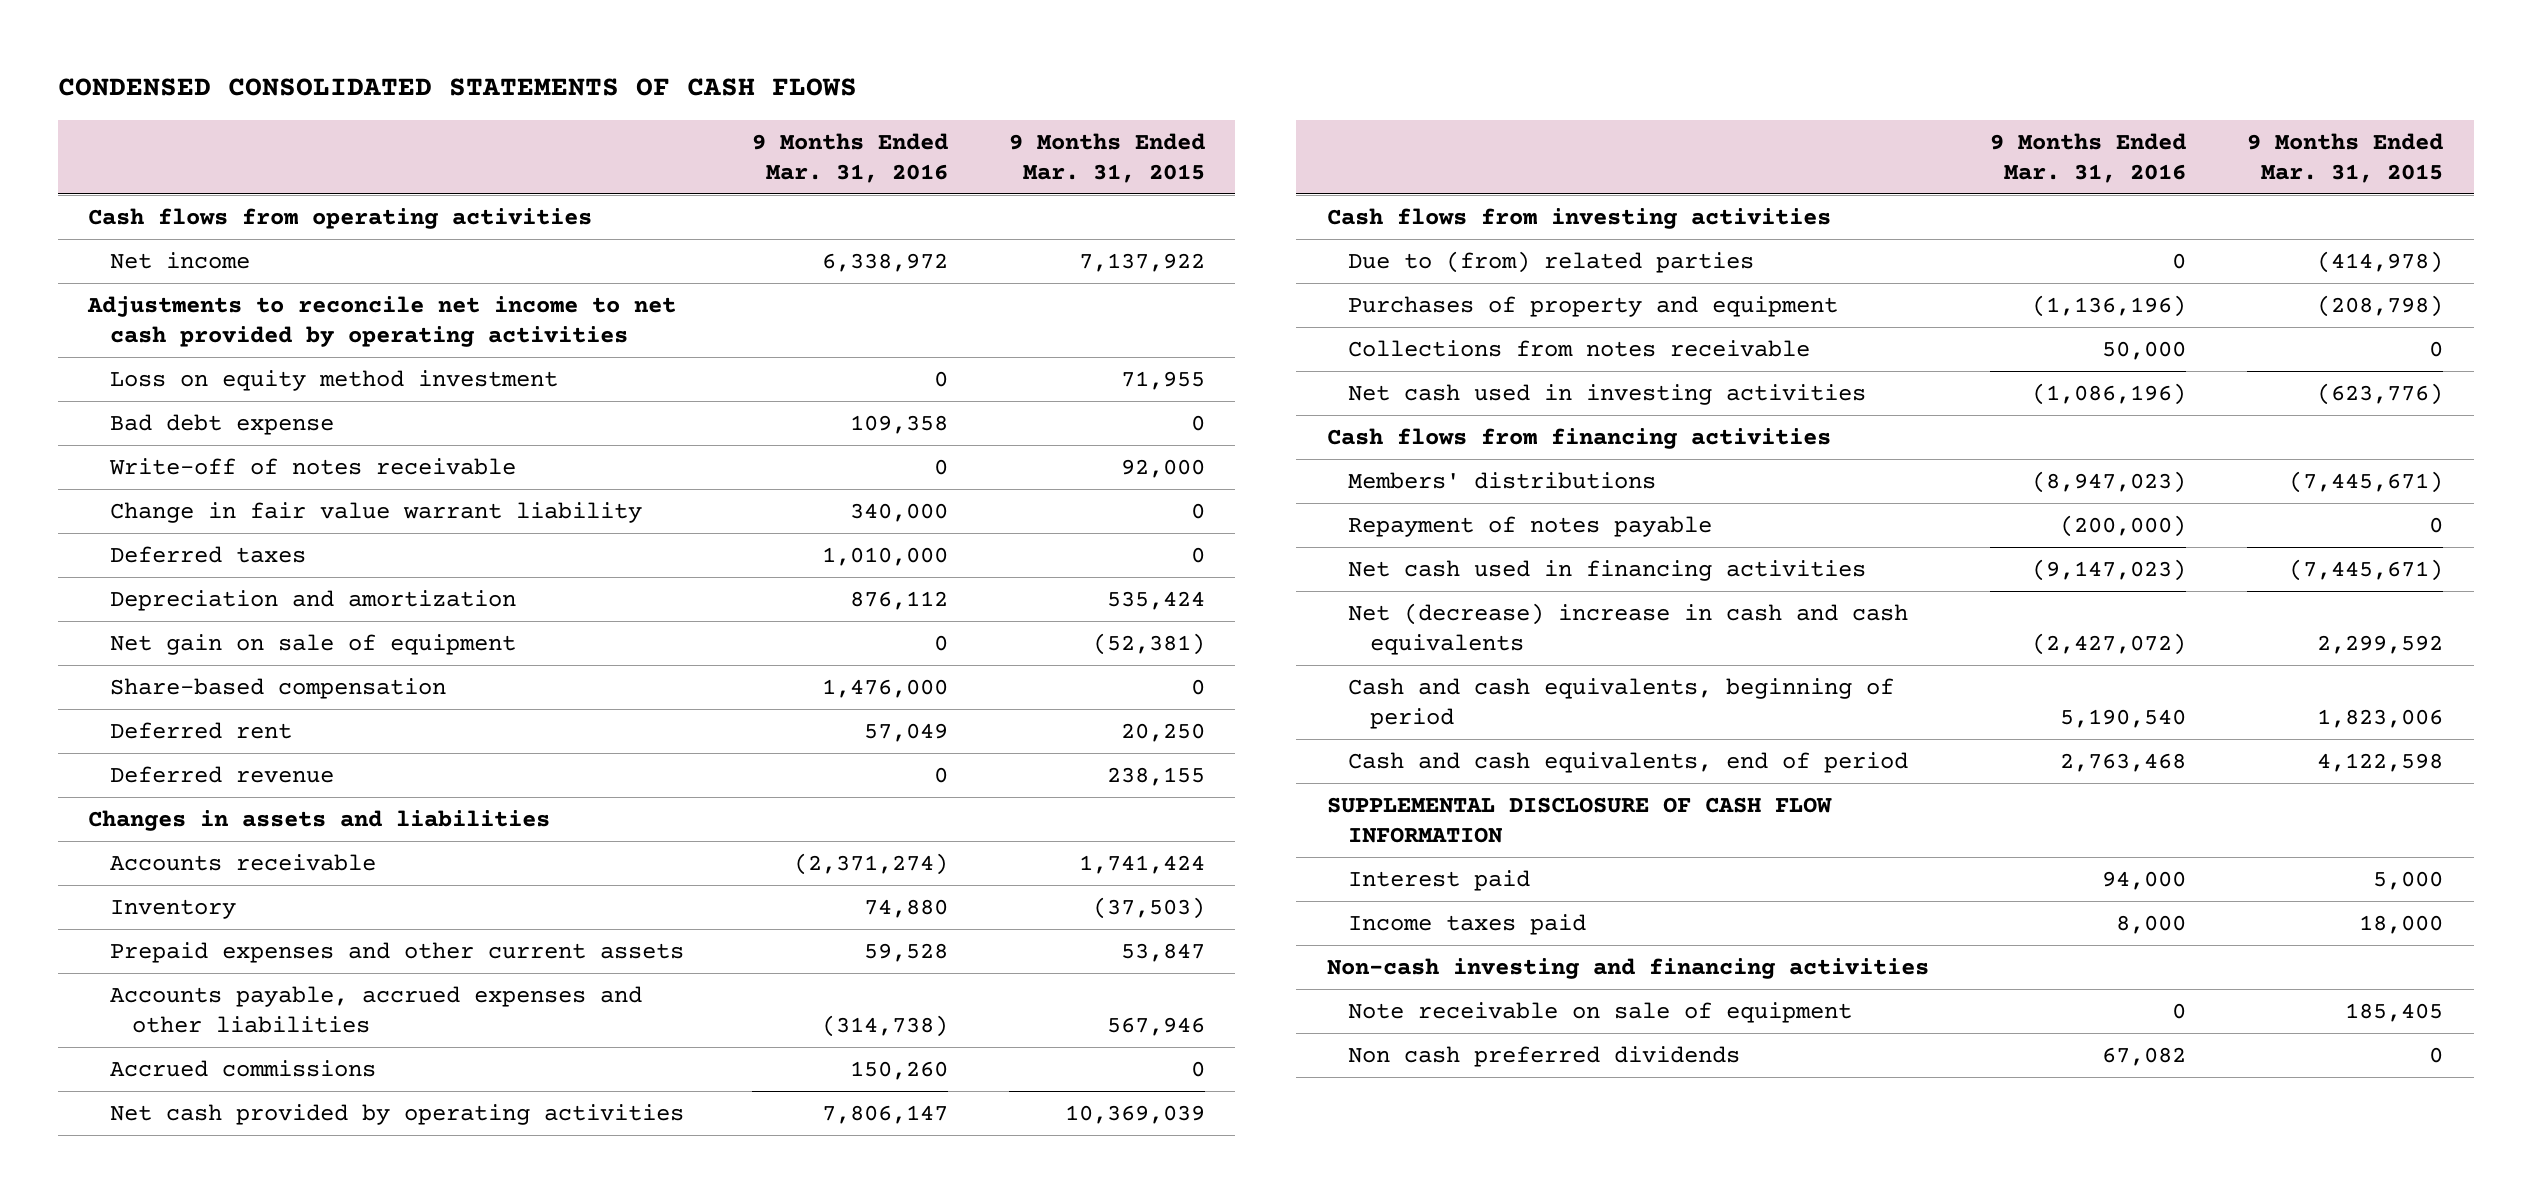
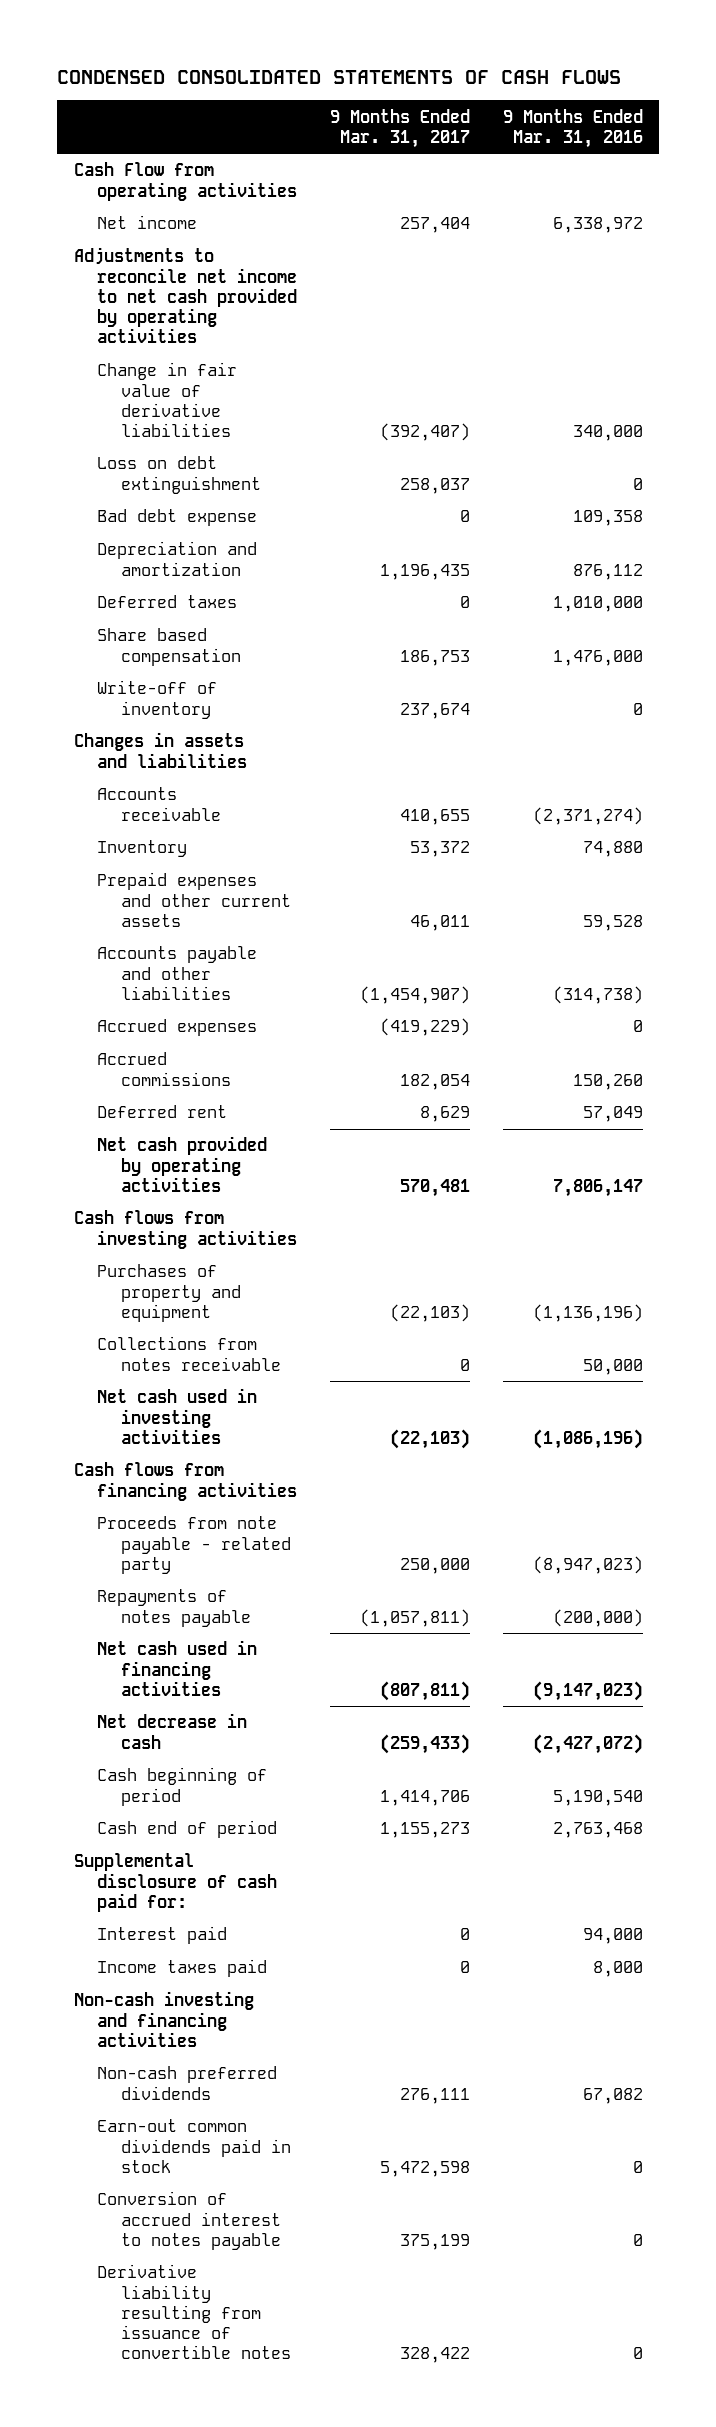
[1008,132,1205,183] 9 Months Ended Mar. 31, 2015 -> none
none -> [329,108,470,148] 9 Months Ended Mar. 31, 2017
[88,208,593,230] Cash flows from operating activities -> [73,162,298,201] Cash Flow from operating activities
[110,370,559,392] Loss on equity method investment -> none
none -> [97,362,238,438] Change in fair value of derivative liabilities
none -> [97,456,261,494] Loss on debt extinguishment
[109,458,517,476] Write-off of notes receivable -> none
[110,502,643,524] Change in fair value warrant liability -> none
[110,634,517,656] Net gain on sale of equipment -> none
[110,766,335,784] Deferred revenue -> none
[110,546,307,564] Deferred taxes -> [97,595,238,609] Deferred taxes
[110,678,447,700] Share-based compensation -> [97,628,241,666] Share based compensation
none -> [97,680,218,719] Write-off of inventory
[110,986,643,1034] Accounts payable, accrued expenses and other liabilities -> [97,946,258,1000] Accounts payable and other liabilities
none -> [97,1019,258,1037] Accrued expenses
[110,722,293,740] Deferred rent -> [97,1105,228,1119] Deferred rent
[1348,251,1755,274] Due to (from) related parties -> none
[1348,472,1657,490] Members' distributions -> [97,1516,291,1574] Proceeds from note payable - related party
[1348,516,1713,538] Repayment of notes payable -> [97,1589,251,1627] Repayments of notes payable
[1348,603,1909,656] Net (decrease) increase in cash and cash equivalents -> [97,1713,248,1749] Net decrease in cash
[1348,678,1895,730] Cash and cash equivalents, beginning of period -> [97,1767,268,1806] Cash beginning of period
[1348,752,1909,774] Cash and cash equivalents, end of period -> [97,1820,278,1839] Cash end of period
[1326,797,1832,844] SUPPLEMENTAL DISCLOSURE OF CASH FLOW INFORMATION -> [73,1853,278,1912] Supplemental disclosure of cash paid for:
[1348,1002,1853,1024] Note receivable on sale of equipment -> none
[1348,1046,1741,1068] Non cash preferred dividends -> [97,2066,278,2100] Non-cash preferred dividends
none -> [97,2119,291,2173] Earn-out common dividends paid in stock
none -> [97,2191,281,2250] Conversion of accrued interest to notes payable
none -> [97,2264,291,2360] Derivative liability resulting from issuance of convertible notes

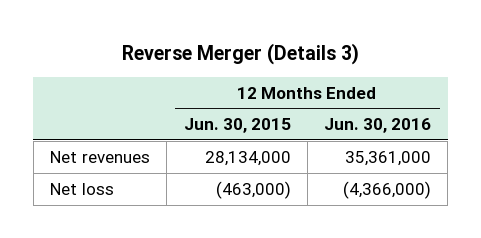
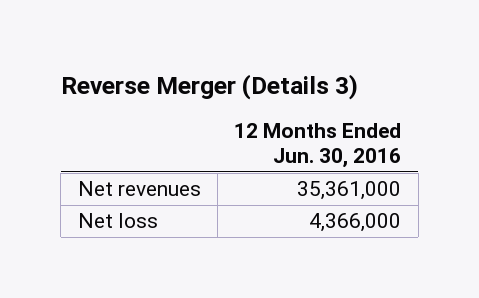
[183,118,291,134] Jun. 30, 2015 -> none
[343,180,432,199] (4,366,000) -> [309,213,402,233] 4,366,000

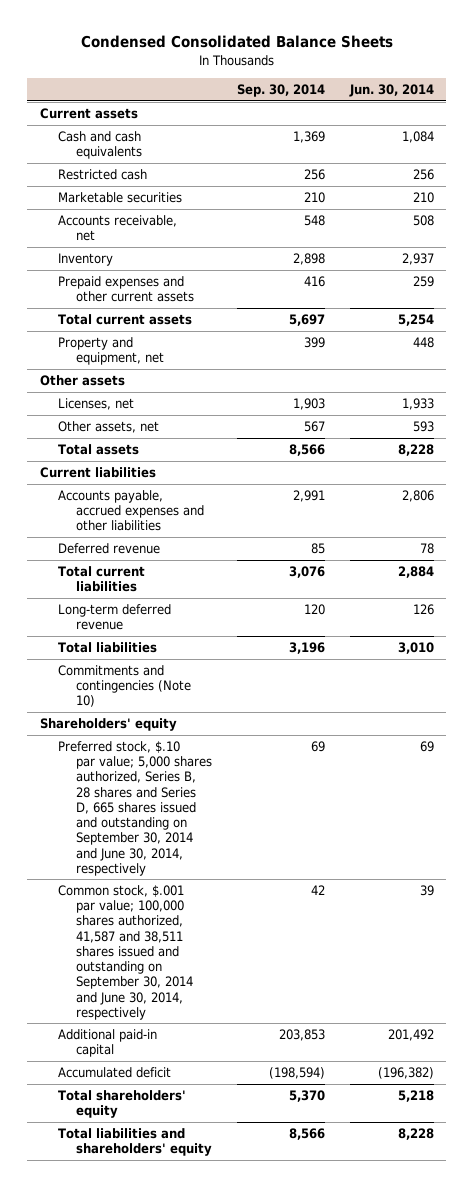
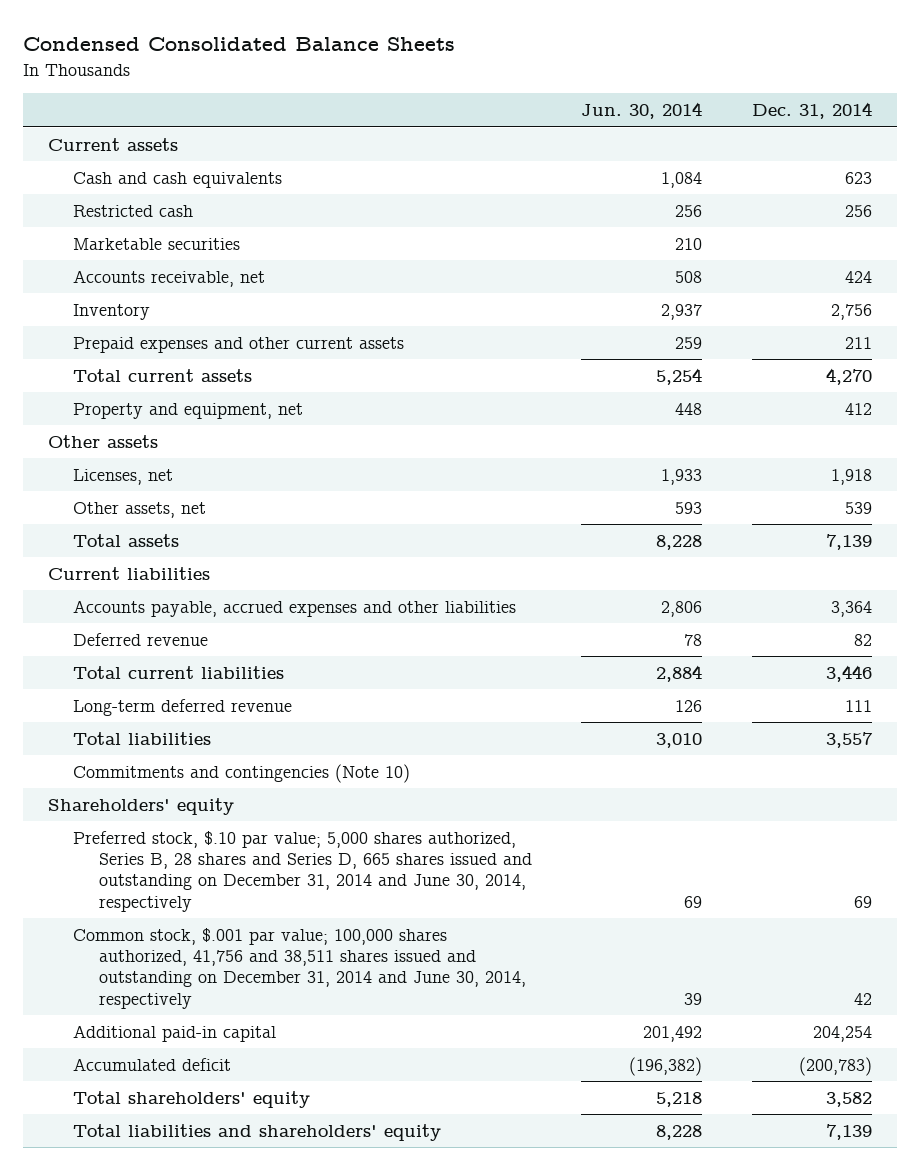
[237,84,326,98] Sep. 30, 2014 -> none
none -> [751,102,872,120] Dec. 31, 2014
[57,741,213,876] Preferred stock, $.10 par value; 5,000 shares authorized, Series B, 28 shares and Series D, 665 shares issued and outstanding on September 30, 2014 and June 30, 2014, respectively -> [73,830,532,912] Preferred stock, $.10 par value; 5,000 shares authorized, Series B, 28 shares and Series D, 665 shares issued and outstanding on December 31, 2014 and June 30, 2014, respectively
[57,885,194,1020] Common stock, $.001 par value; 100,000 shares authorized, 41,587 and 38,511 shares issued and outstanding on September 30, 2014 and June 30, 2014, respectively -> [73,927,526,1009] Common stock, $.001 par value; 100,000 shares authorized, 41,756 and 38,511 shares issued and outstanding on December 31, 2014 and June 30, 2014, respectively

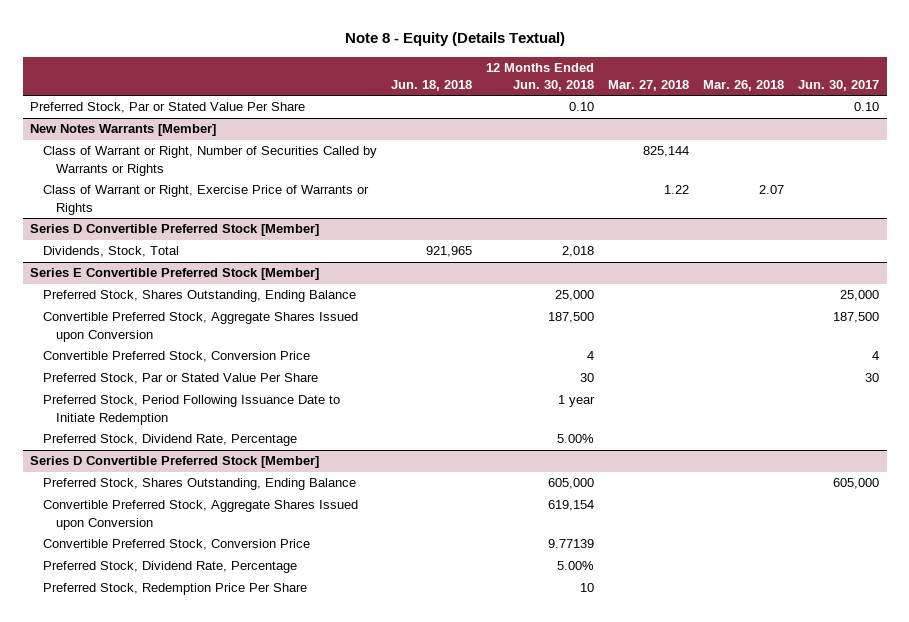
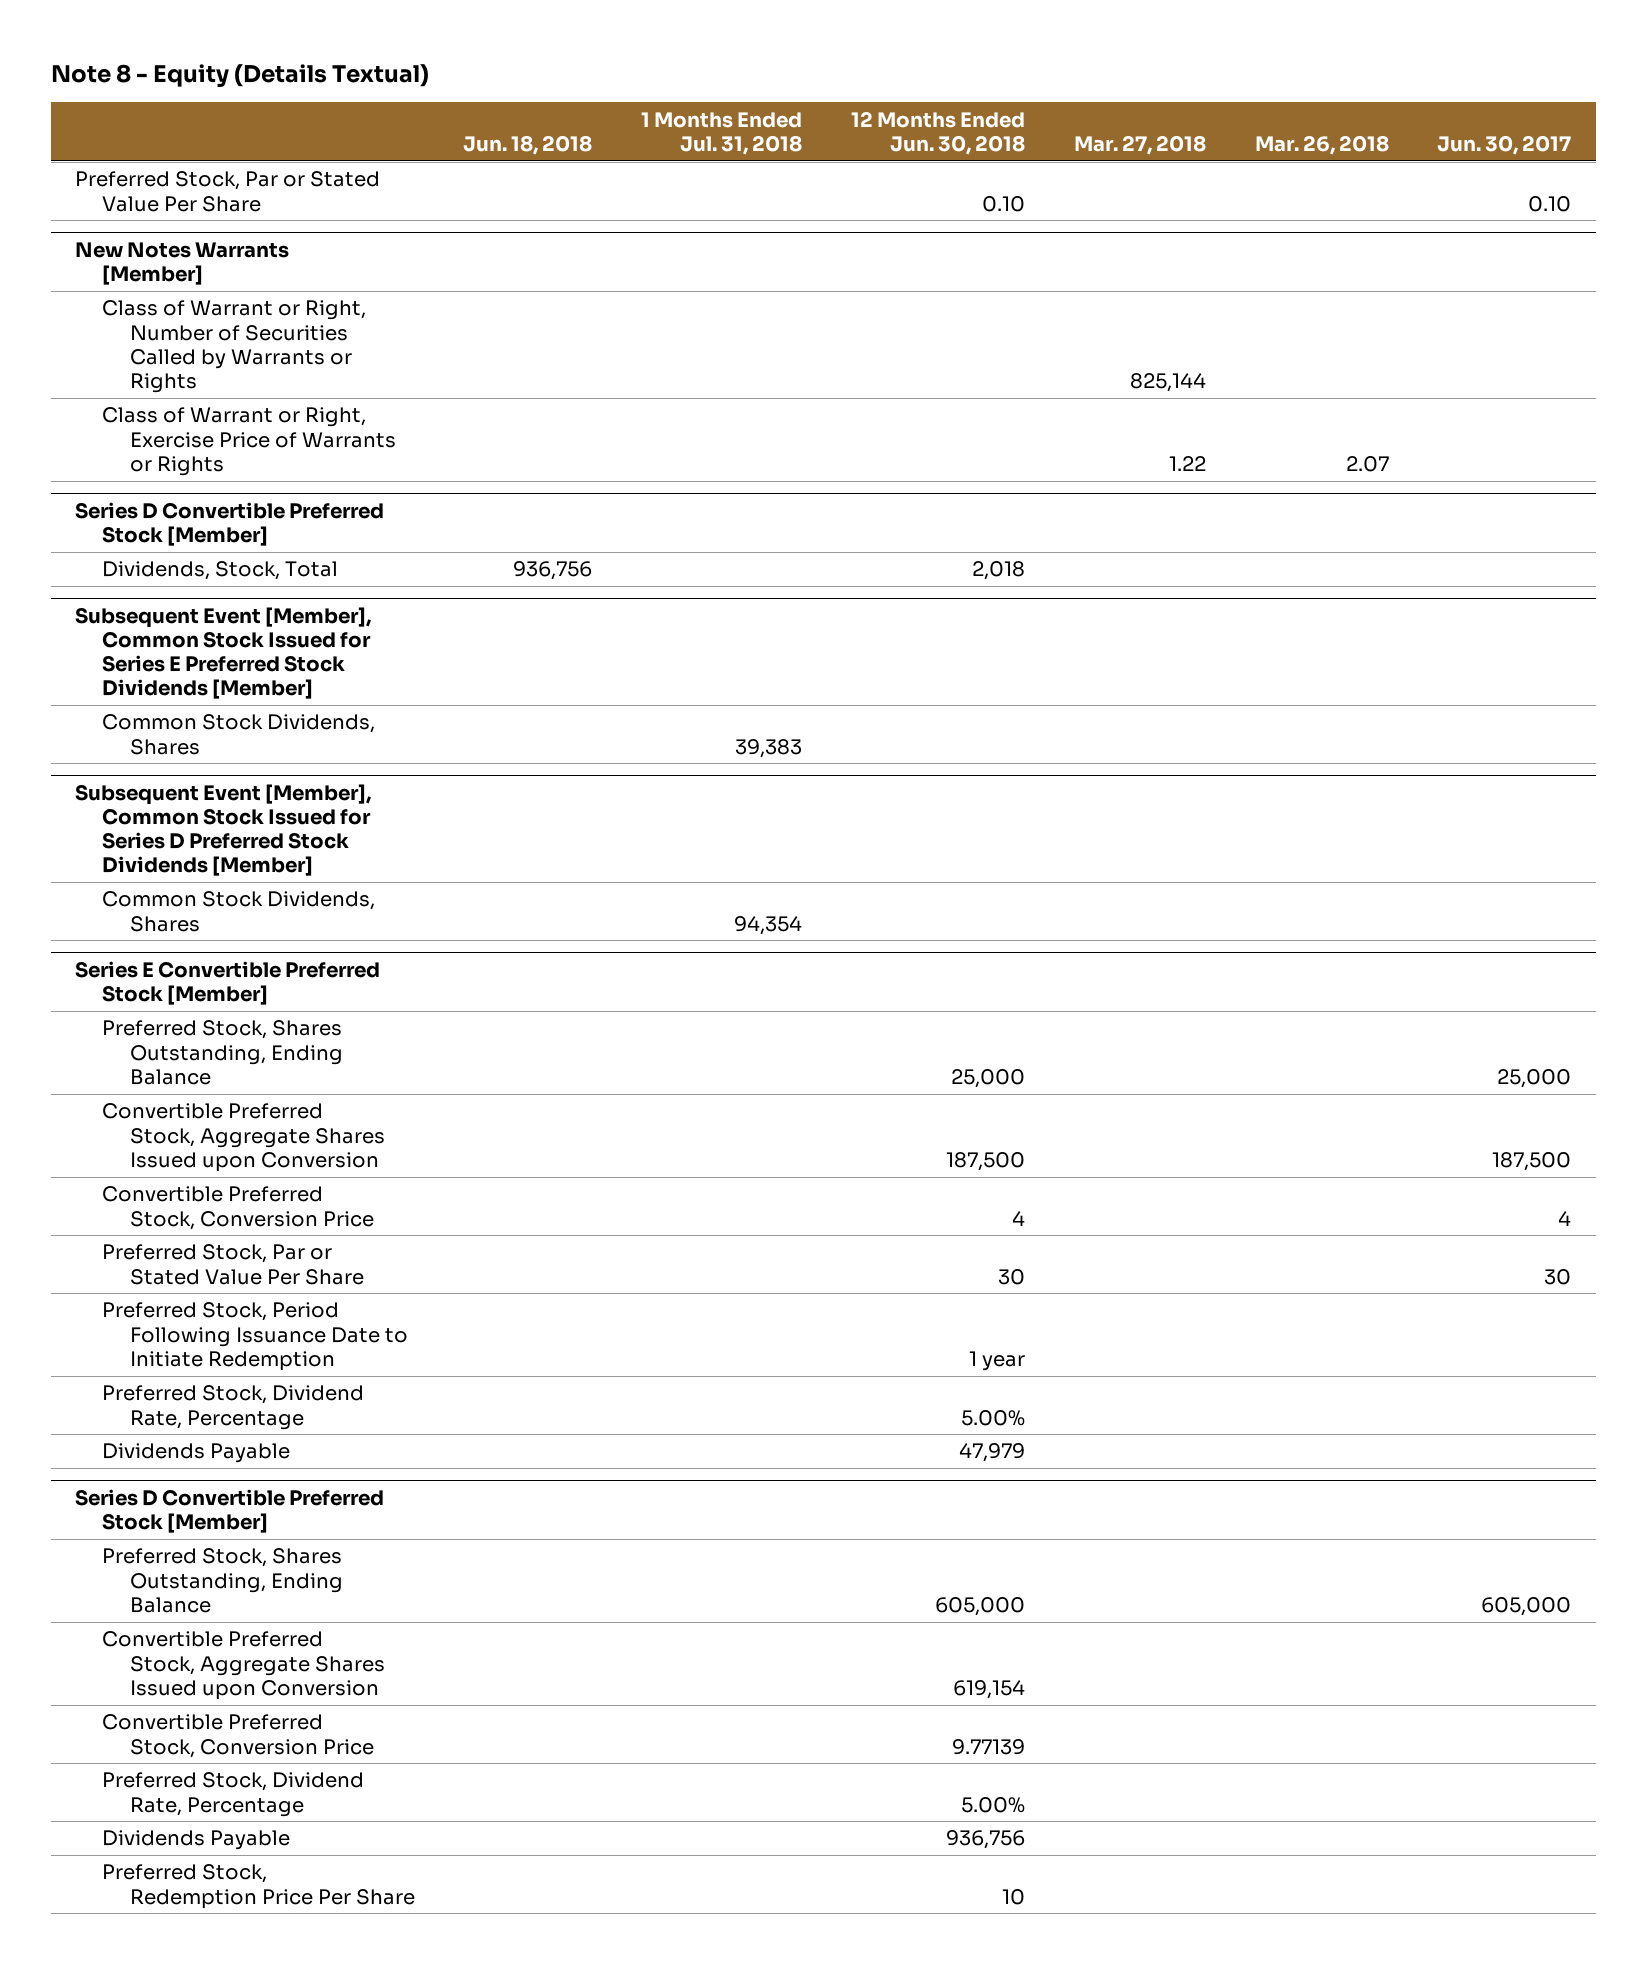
none -> [641,111,803,155] 1 Months Ended Jul. 31, 2018
[426,246,473,258] 921,965 -> [513,561,593,581] 936,756
none -> [75,606,372,700] Subsequent Event [Member], Common Stock Issued for Series E Preferred Stock Dividends [Member]
none -> [102,714,376,755] Common Stock Dividends, Shares
none -> [75,783,372,877] Subsequent Event [Member], Common Stock Issued for Series D Preferred Stock Dividends [Member]
none -> [102,891,376,932] Common Stock Dividends, Shares
none -> [102,1443,291,1464] Dividends Payable
none -> [102,1830,291,1851] Dividends Payable

